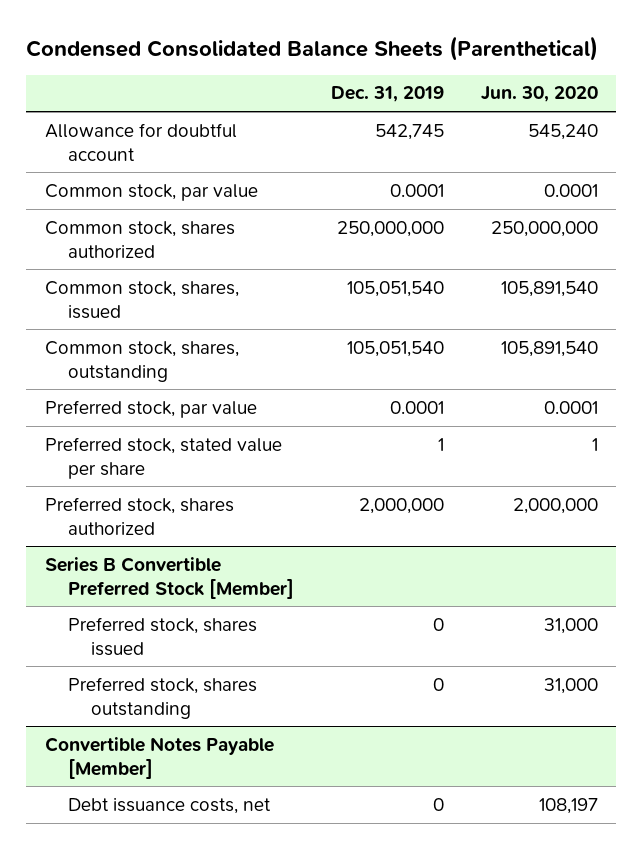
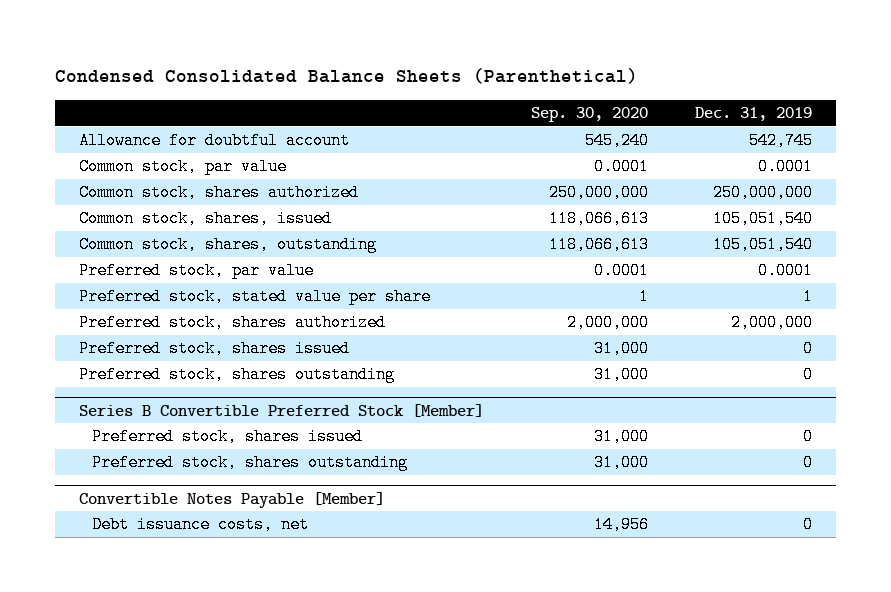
[480,86,598,103] Jun. 30, 2020 -> none
none -> [530,106,648,122] Sep. 30, 2020
none -> [78,340,350,358] Preferred stock, shares issued
none -> [78,366,395,384] Preferred stock, shares outstanding

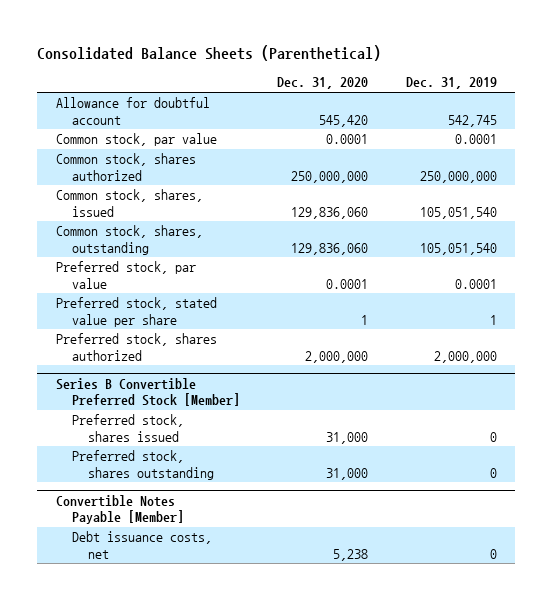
[54,68,638,85] Condensed Consolidated Balance Sheets (Parenthetical) -> [37,45,382,62] Consolidated Balance Sheets (Parenthetical)
[530,106,648,122] Sep. 30, 2020 -> none
none -> [277,77,369,90] Dec. 31, 2020
[78,340,350,358] Preferred stock, shares issued -> none
[78,366,395,384] Preferred stock, shares outstanding -> none

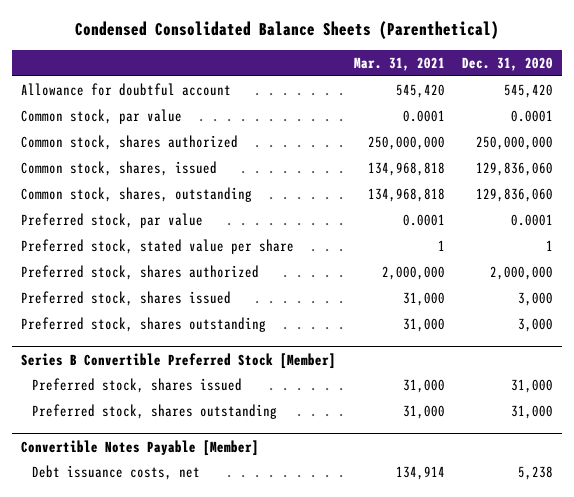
[37,45,382,62] Consolidated Balance Sheets (Parenthetical) -> [75,21,500,40] Condensed Consolidated Balance Sheets (Parenthetical)
[405,77,497,90] Dec. 31, 2019 -> none
none -> [353,57,445,72] Mar. 31, 2021
none -> [21,291,232,307] Preferred stock, shares issued
none -> [21,317,267,333] Preferred stock, shares outstanding

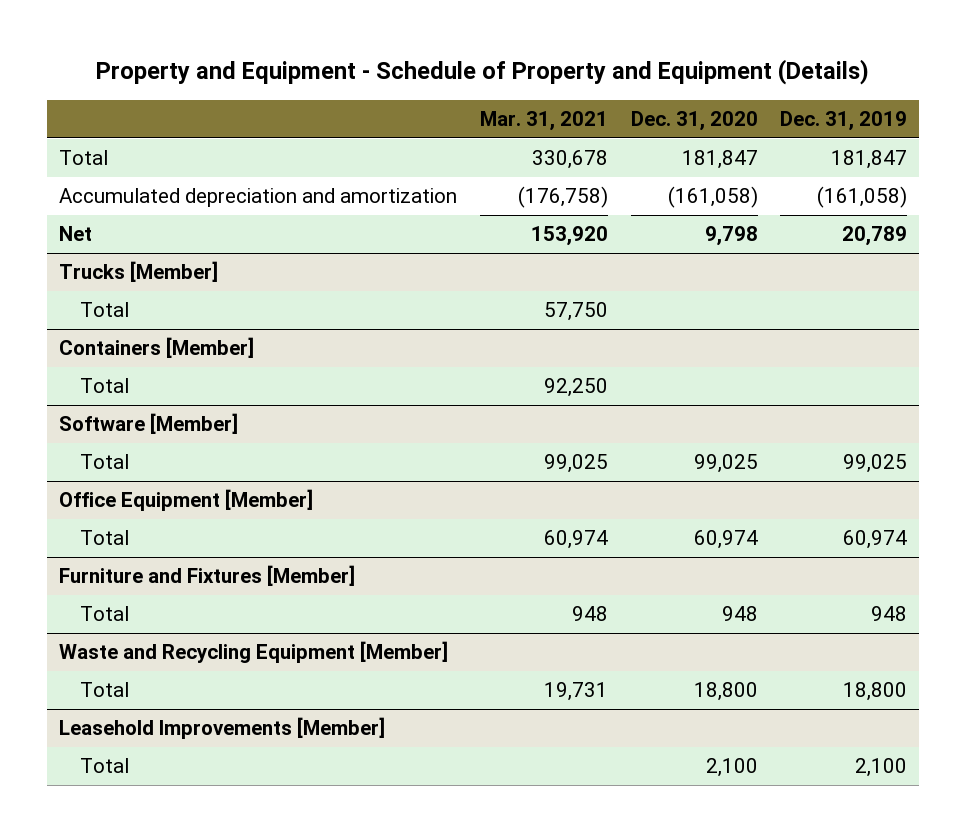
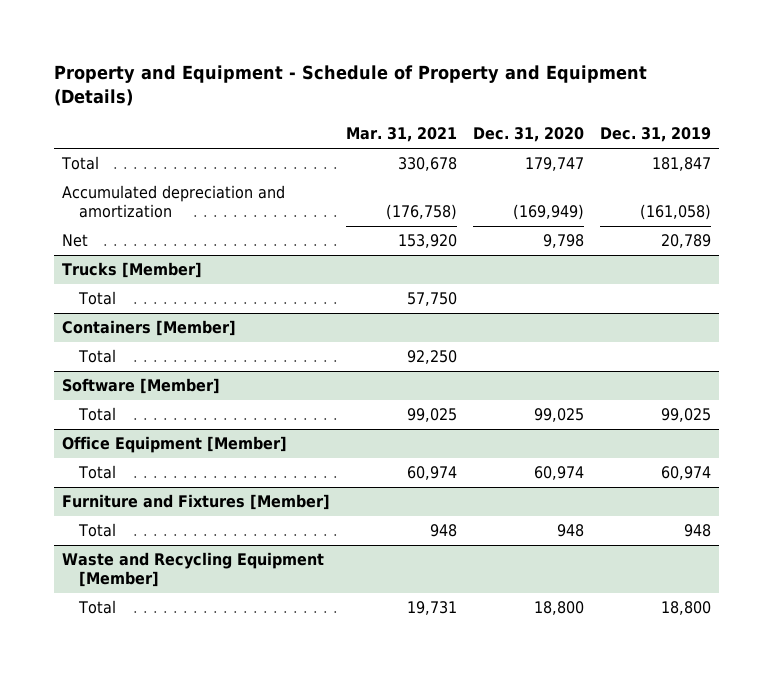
[681,150,758,170] 181,847 -> [525,157,585,172] 179,747
[667,186,758,209] (161,058) -> [513,204,585,221] (169,949)
[58,717,385,740] Leasehold Improvements [Member] -> none
[80,758,130,774] Total -> none

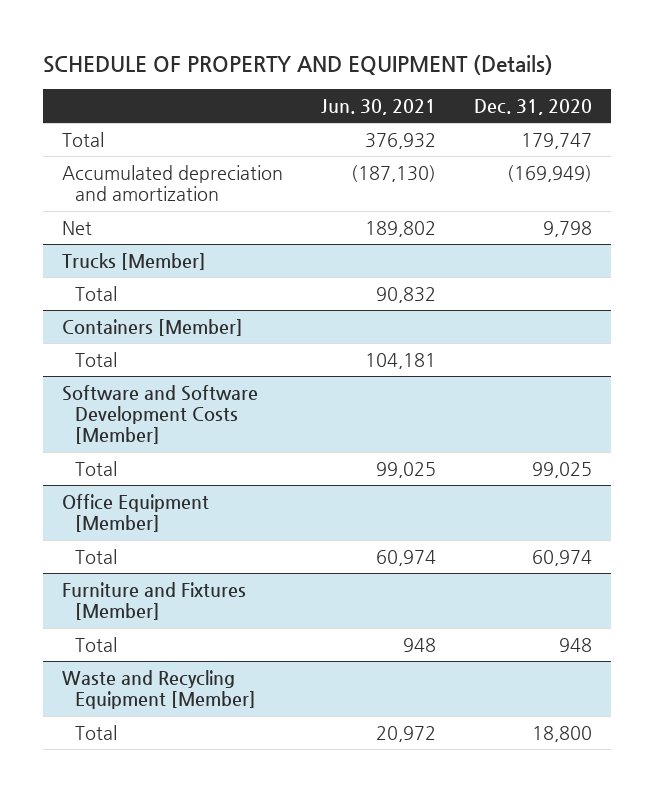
[53,64,647,107] Property and Equipment - Schedule of Property and Equipment (Details) -> [42,54,553,75] SCHEDULE OF PROPERTY AND EQUIPMENT (Details)
[345,127,457,143] Mar. 31, 2021 -> none
[600,127,712,143] Dec. 31, 2019 -> none
none -> [320,98,436,115] Jun. 30, 2021
[61,378,220,395] Software [Member] -> [61,384,258,445] Software and Software Development Costs [Member]

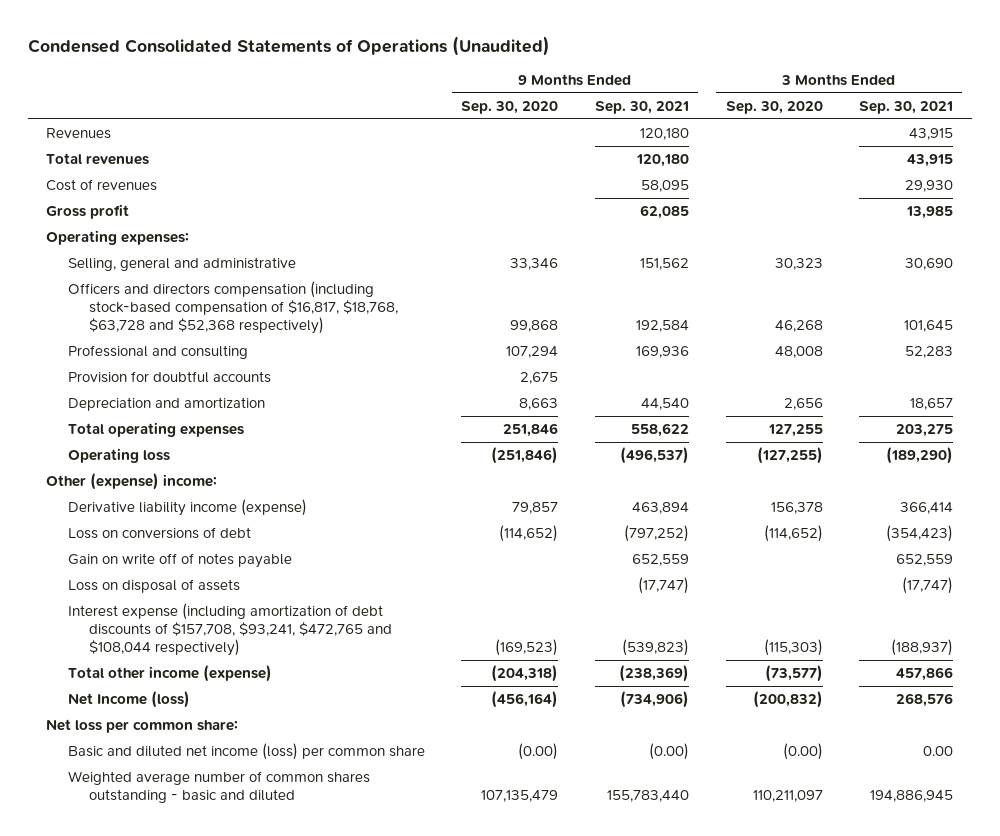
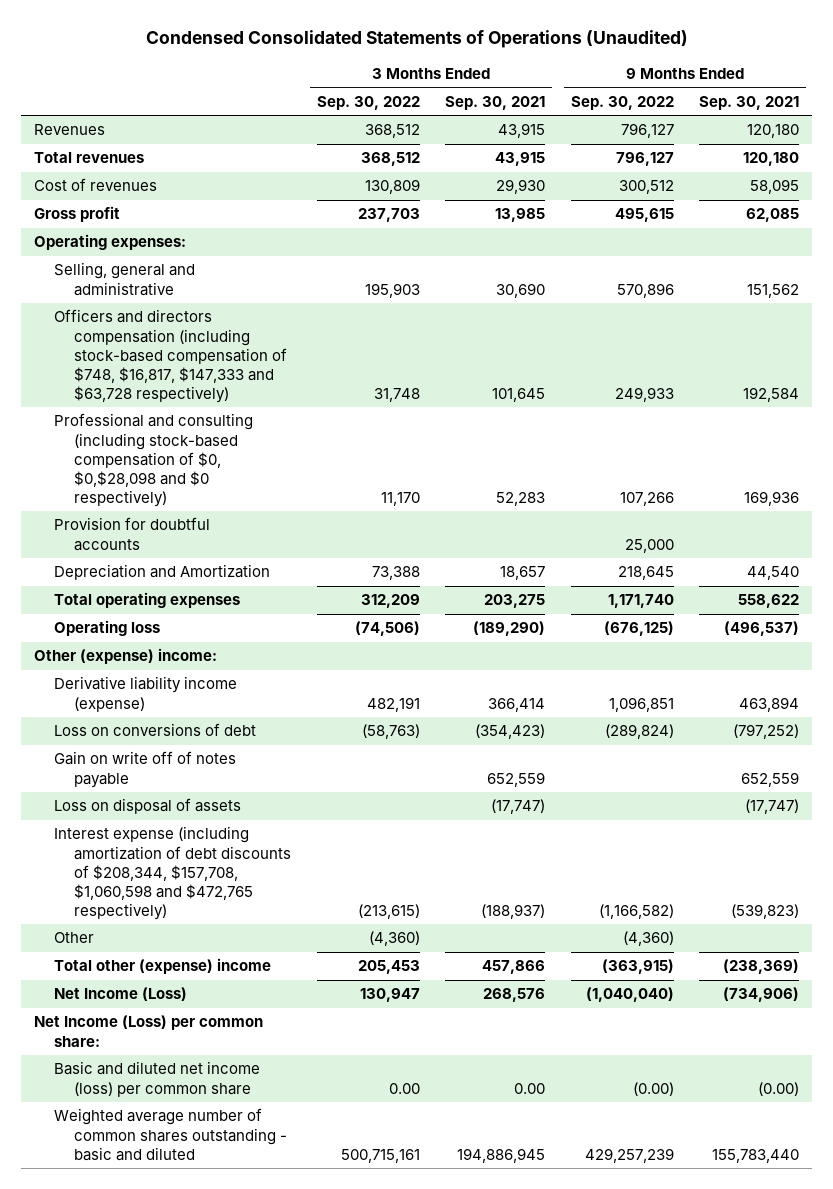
[461,100,559,114] Sep. 30, 2020 -> none
[725,100,823,114] Sep. 30, 2020 -> none
none -> [316,95,420,110] Sep. 30, 2022
none -> [570,95,674,110] Sep. 30, 2022
[67,281,398,334] Officers and directors compensation (including stock-based compensation of $16,817, $18,768, $63,728 and $52,368 respectively) -> [53,309,288,403] Officers and directors compensation (including stock-based compensation of $748, $16,817, $147,333 and $63,728 respectively)
[67,345,248,360] Professional and consulting -> [53,413,253,507] Professional and consulting (including stock-based compensation of $0, $0,$28,098 and $0 respectively)
[67,397,265,412] Depreciation and amortization -> [53,564,270,581] Depreciation and Amortization
[67,603,392,656] Interest expense (including amortization of debt discounts of $157,708, $93,241, $472,765 and $108,044 respectively) -> [53,826,292,920] Interest expense (including amortization of debt discounts of $208,344, $157,708, $1,060,598 and $472,765 respectively)
none -> [53,932,94,944] Other
[67,665,272,683] Total other income (expense) -> [53,958,271,975] Total other (expense) income
[67,691,190,709] Net Income (loss) -> [53,987,187,1002] Net Income (Loss)
[46,719,239,734] Net loss per common share: -> [33,1015,263,1047] Net Income (Loss) per common share:

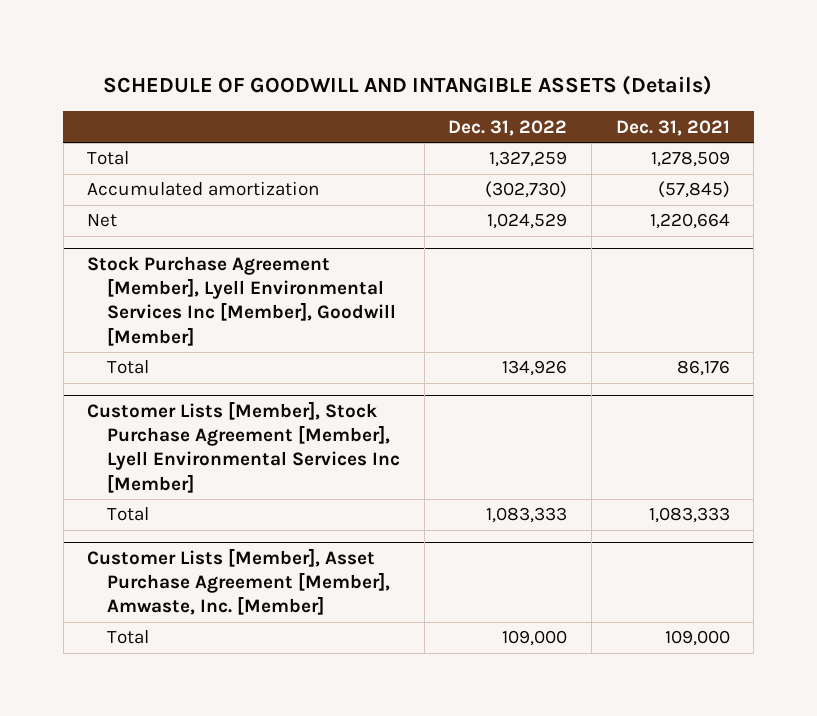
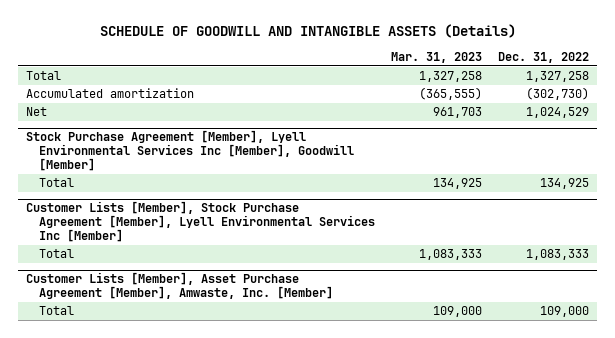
[615,119,730,136] Dec. 31, 2021 -> none
none -> [390,52,482,64] Mar. 31, 2023
[489,151,568,168] 1,327,259 -> [526,71,590,83] 1,327,258
[502,360,568,377] 134,926 -> [540,178,590,190] 134,925

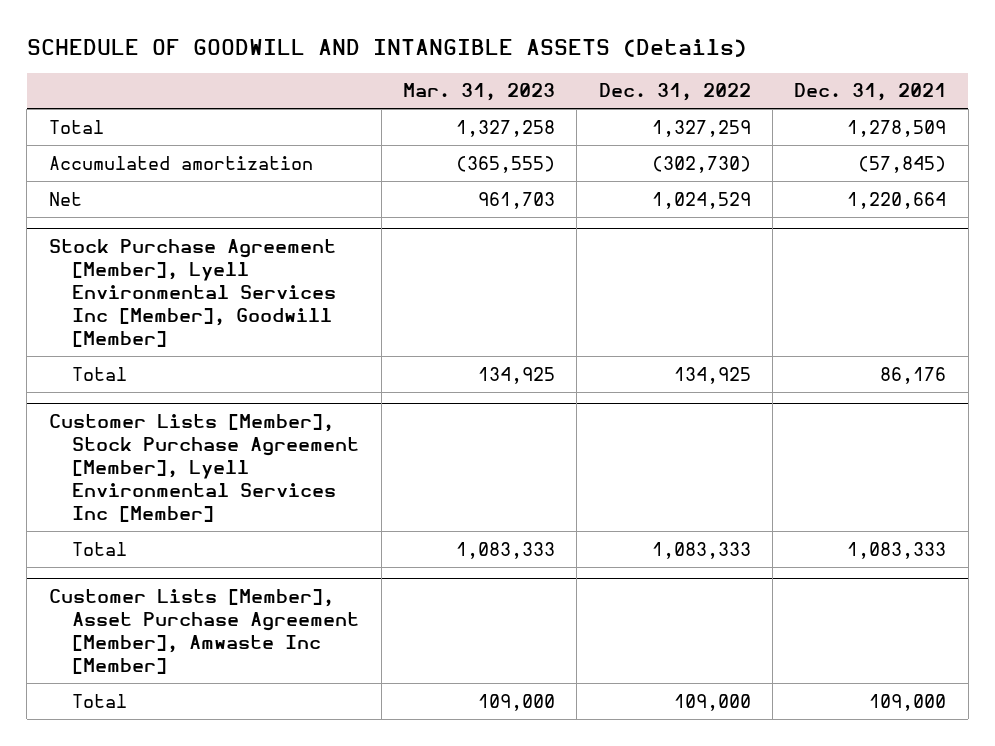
none -> [794,83,947,102] Dec. 31, 2021
[526,71,590,83] 1,327,258 -> [651,119,751,137] 1,327,259
[26,272,333,300] Customer Lists [Member], Asset Purchase Agreement [Member], Amwaste, Inc. [Member] -> [48,589,360,674] Customer Lists [Member], Asset Purchase Agreement [Member], Amwaste Inc [Member]

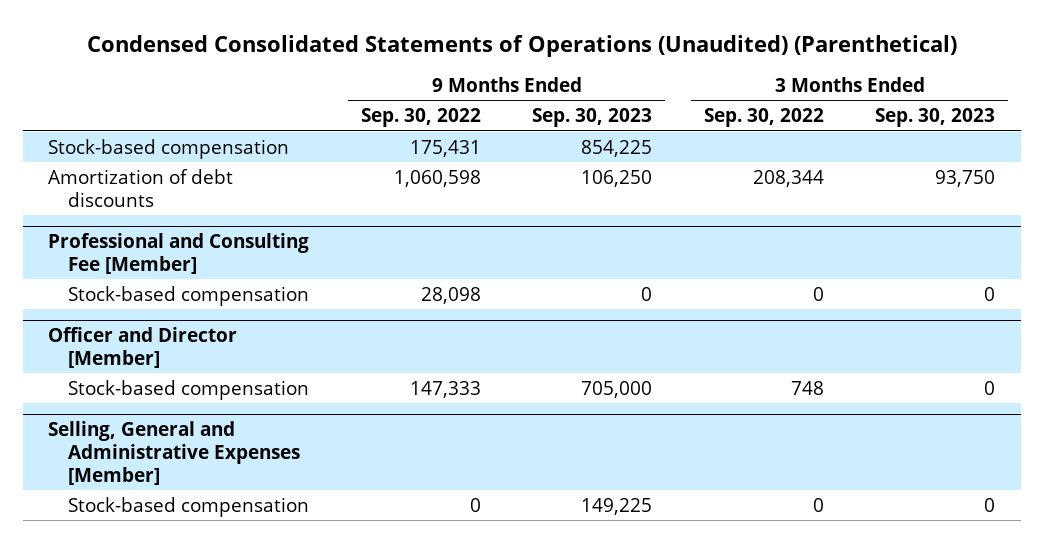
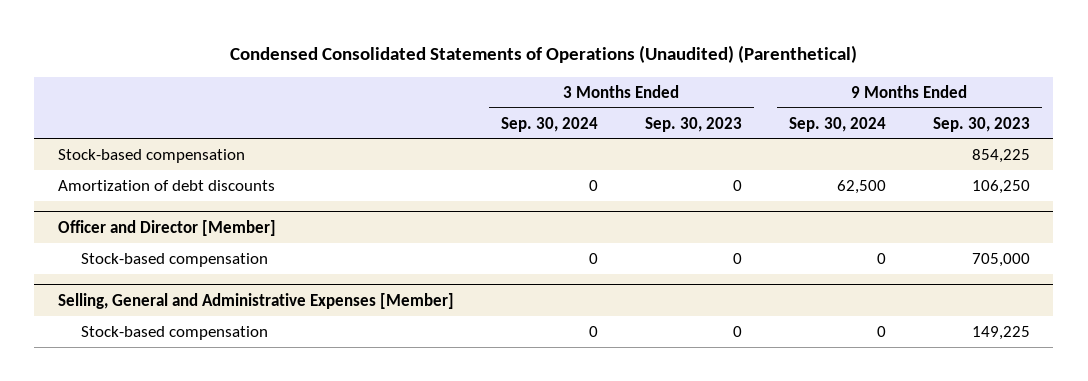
[360,108,481,128] Sep. 30, 2022 -> none
[703,108,824,128] Sep. 30, 2022 -> none
none -> [500,116,598,132] Sep. 30, 2024
none -> [788,116,886,132] Sep. 30, 2024
[48,233,310,274] Professional and Consulting Fee [Member] -> none
[67,285,309,306] Stock-based compensation -> none
[935,169,996,187] 93,750 -> [732,179,742,191] 0

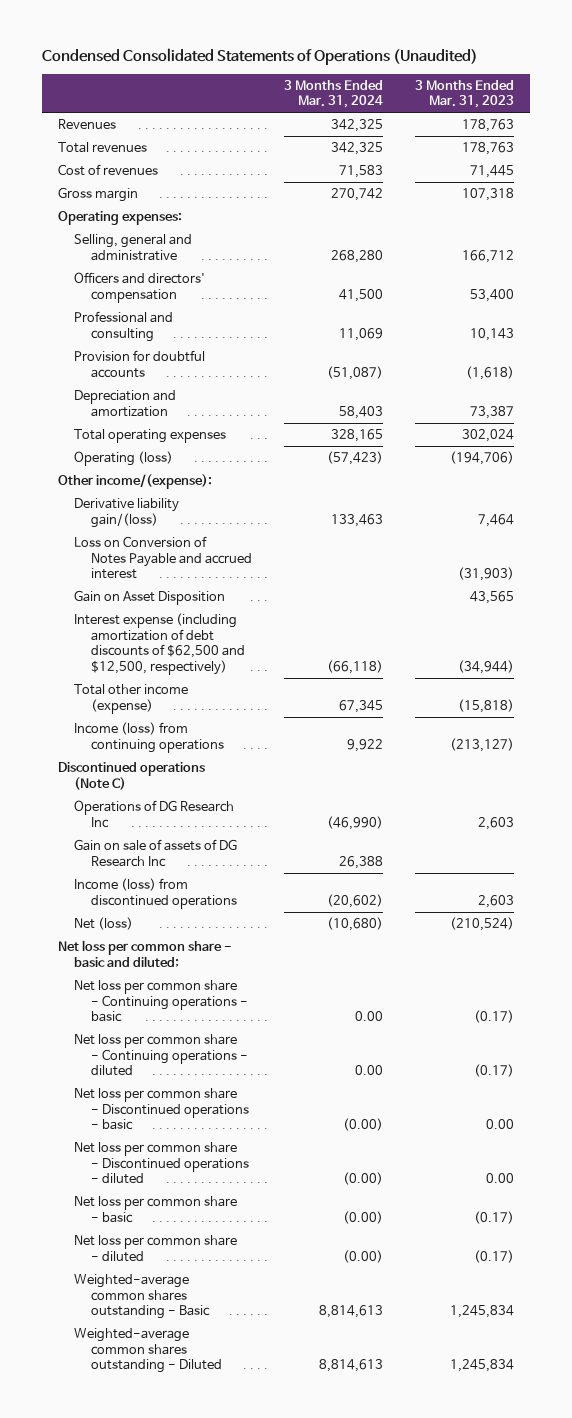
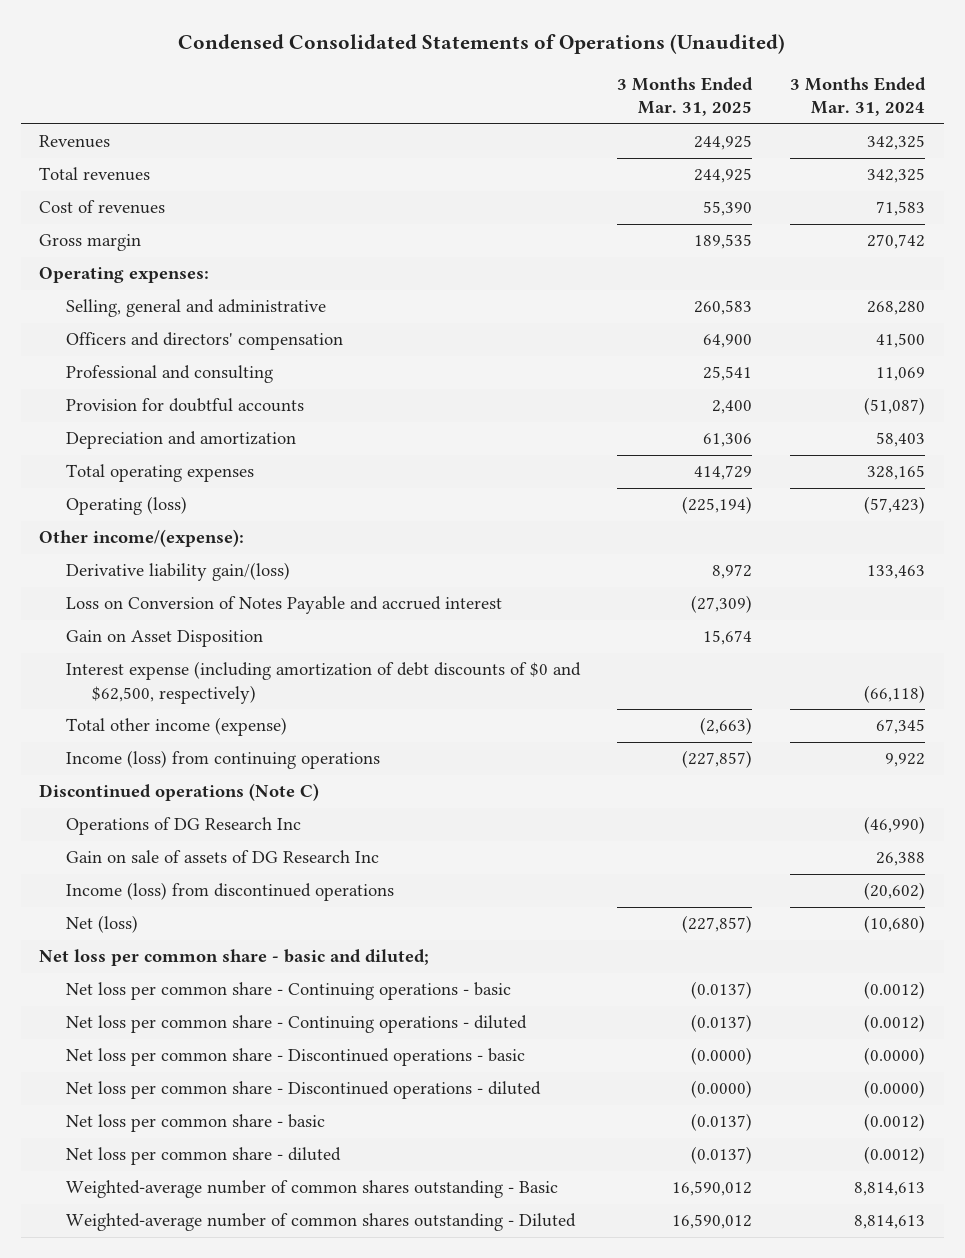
[415,79,515,109] 3 Months Ended Mar. 31, 2023 -> none
none -> [617,76,754,117] 3 Months Ended Mar. 31, 2025
[74,613,246,675] Interest expense (including amortization of debt discounts of $62,500 and $12,500, respectively) -> [65,661,581,704] Interest expense (including amortization of debt discounts of $0 and $62,500, respectively)
[355,1011,384,1022] 0.00 -> [864,981,926,1000] (0.0012)
[355,1065,384,1076] 0.00 -> [864,1014,926,1033] (0.0012)
[343,1118,384,1132] (0.00) -> [864,1047,926,1066] (0.0000)
[343,1172,384,1186] (0.00) -> [864,1080,926,1099] (0.0000)
[343,1210,384,1224] (0.00) -> [864,1113,926,1132] (0.0012)
[343,1249,384,1263] (0.00) -> [864,1146,926,1165] (0.0012)
[74,1274,211,1320] Weighted-average common shares outstanding - Basic -> [65,1180,558,1199] Weighted-average number of common shares outstanding - Basic
[74,1328,223,1374] Weighted-average common shares outstanding - Diluted -> [65,1213,576,1232] Weighted-average number of common shares outstanding - Diluted

